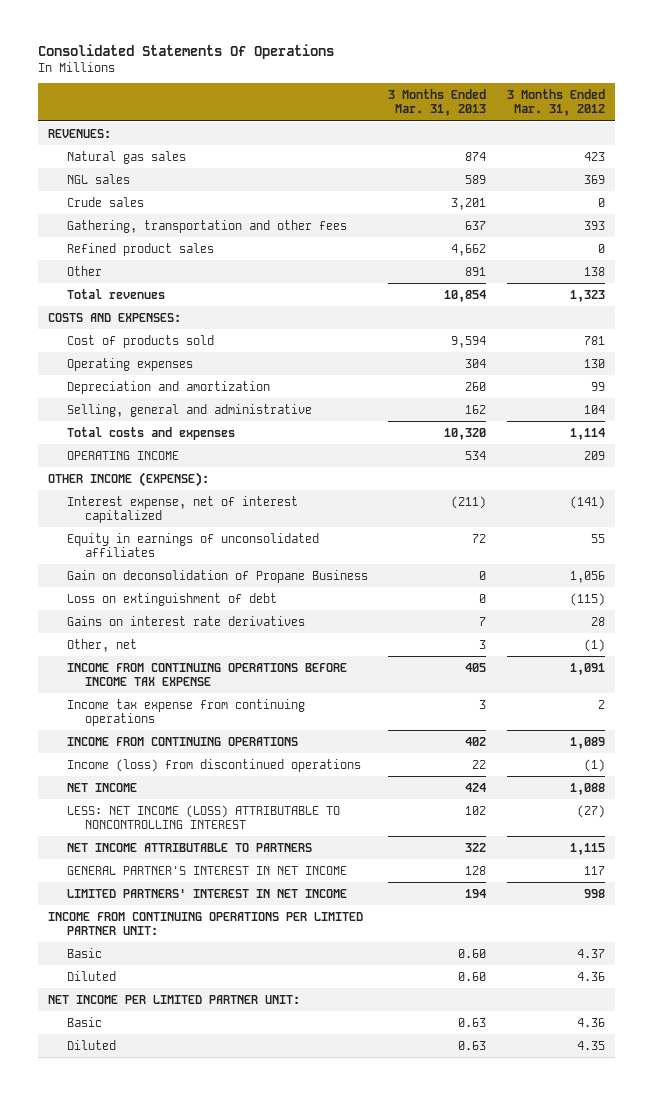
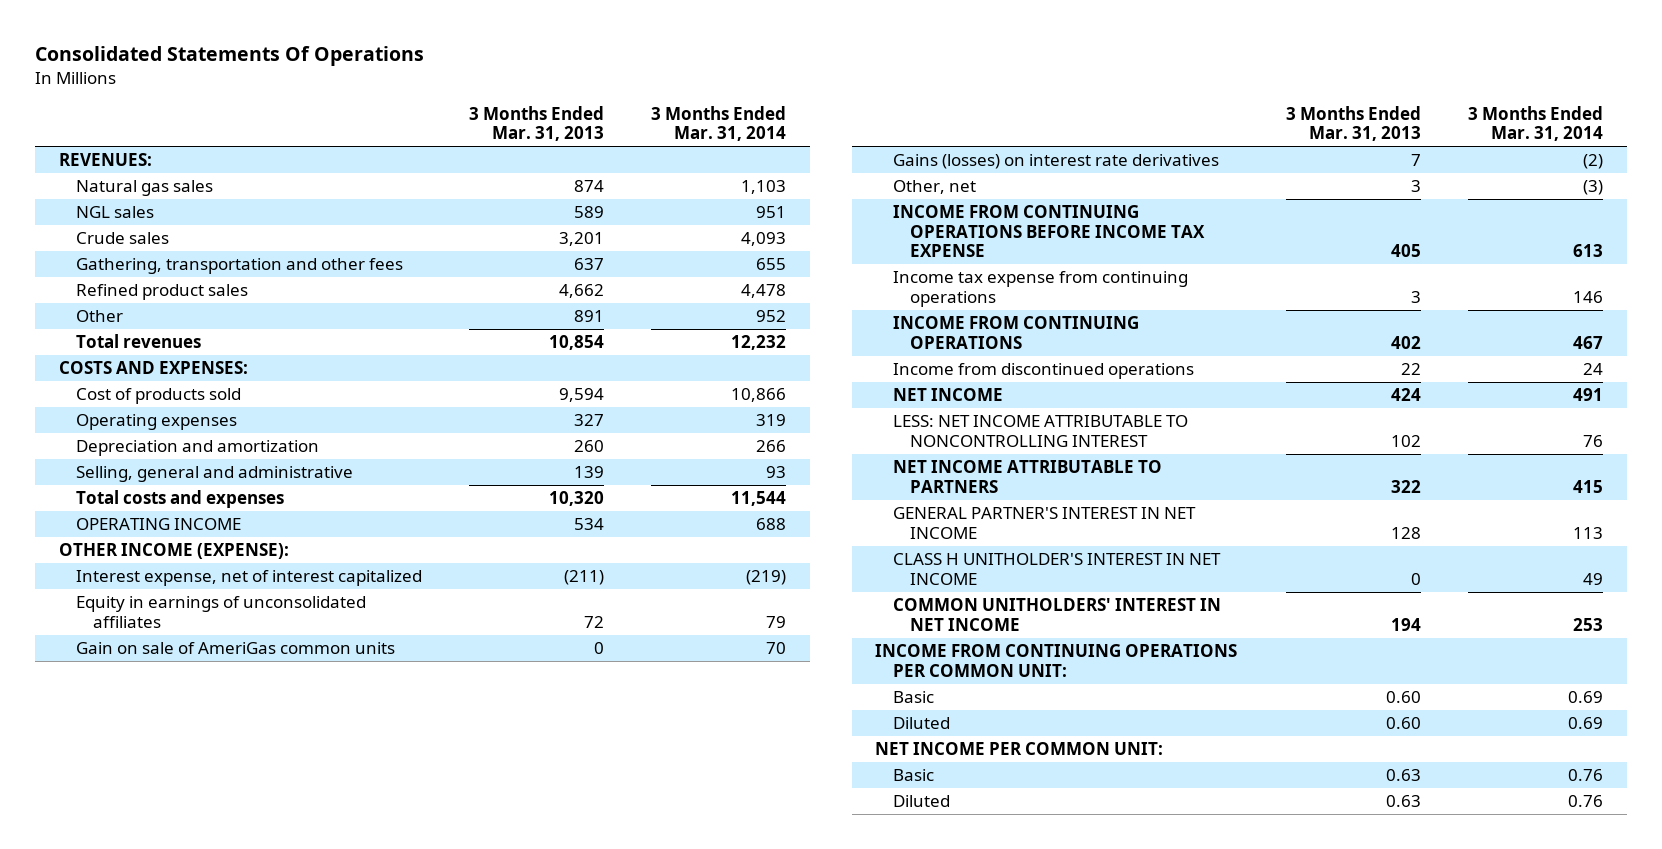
[506,88,605,117] 3 Months Ended Mar. 31, 2012 -> none
none -> [651,105,787,142] 3 Months Ended Mar. 31, 2014
[465,358,487,368] 304 -> [574,414,605,427] 327
[465,404,487,414] 162 -> [574,466,605,479] 139
[66,569,368,583] Gain on deconsolidation of Propane Business -> none
[66,592,277,606] Loss on extinguishment of debt -> none
none -> [75,642,395,655] Gain on sale of AmeriGas common units
[66,615,305,626] Gains on interest rate derivatives -> [892,154,1219,170] Gains (losses) on interest rate derivatives
[66,758,361,772] Income (loss) from discontinued operations -> [892,363,1194,380] Income from discontinued operations
[66,804,340,829] LESS: NET INCOME (LOSS) ATTRIBUTABLE TO NONCONTROLLING INTEREST -> [892,415,1188,447] LESS: NET INCOME ATTRIBUTABLE TO NONCONTROLLING INTEREST
none -> [892,553,1221,585] CLASS H UNITHOLDER'S INTEREST IN NET INCOME
[66,888,347,898] LIMITED PARTNERS' INTEREST IN NET INCOME -> [892,598,1221,631] COMMON UNITHOLDERS' INTEREST IN NET INCOME
[48,911,364,935] INCOME FROM CONTINUING OPERATIONS PER LIMITED PARTNER UNIT: -> [875,644,1238,677] INCOME FROM CONTINUING OPERATIONS PER COMMON UNIT:
[48,994,301,1004] NET INCOME PER LIMITED PARTNER UNIT: -> [875,742,1164,756] NET INCOME PER COMMON UNIT:

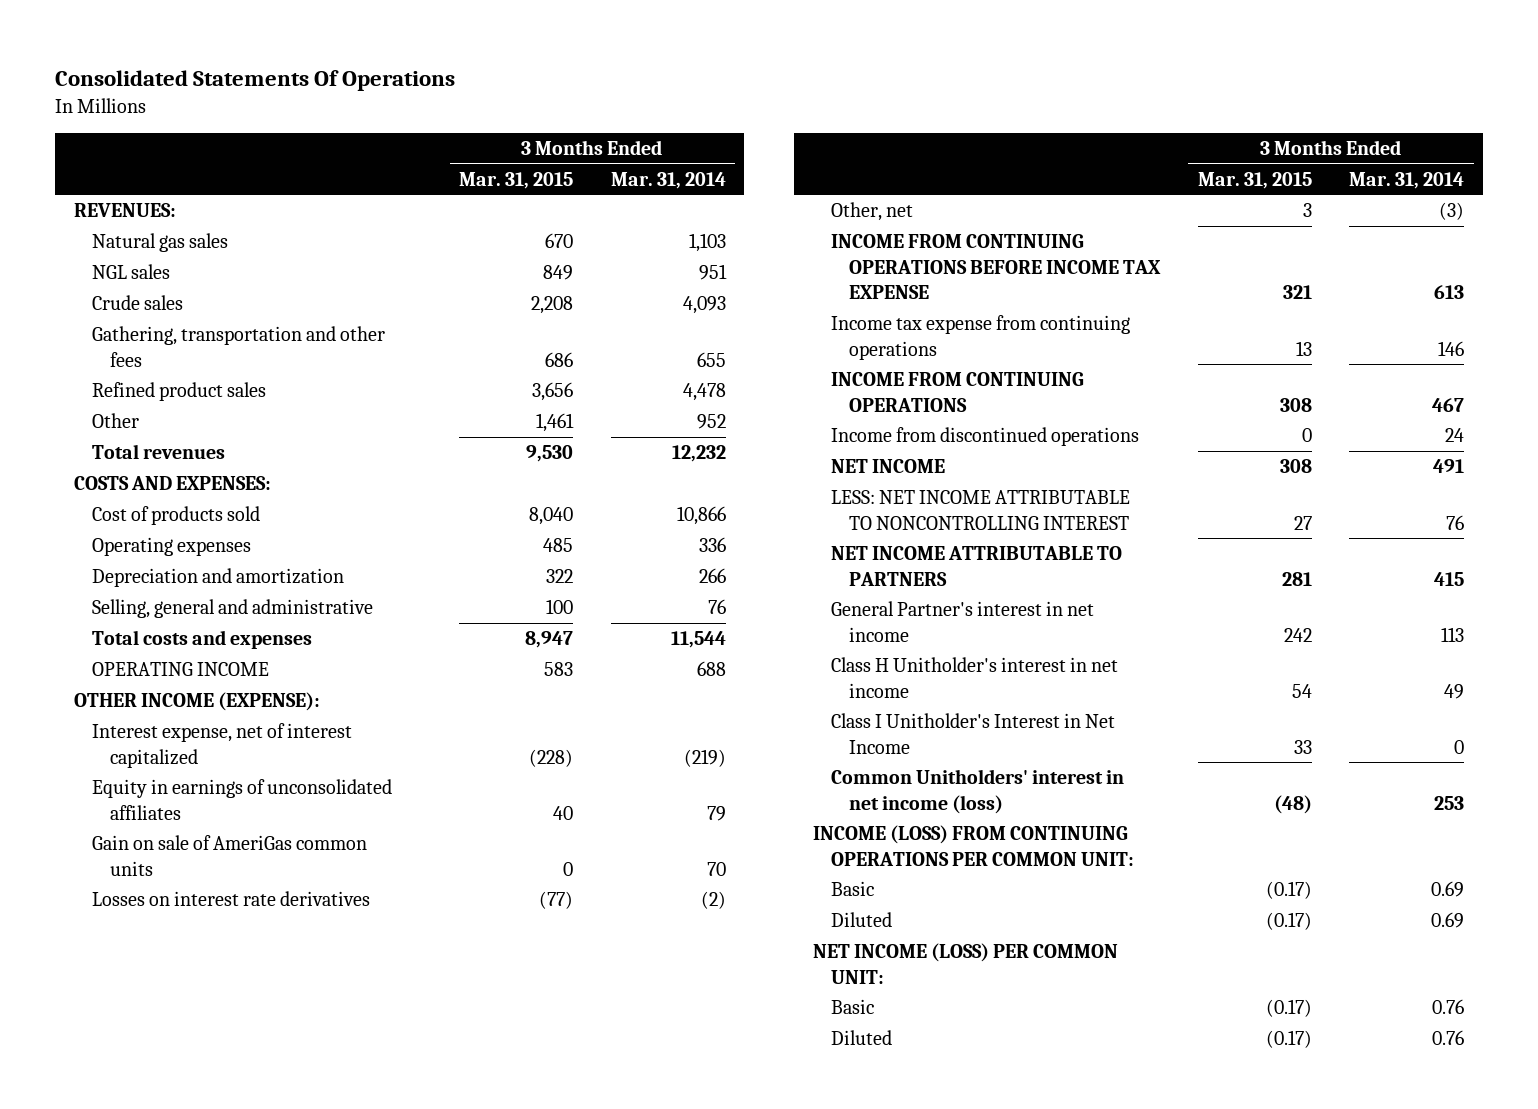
[469,105,605,142] 3 Months Ended Mar. 31, 2013 -> none
none -> [458,171,573,189] Mar. 31, 2015
[756,414,787,427] 319 -> [698,537,726,553] 336
[766,466,787,479] 93 -> [707,599,726,615] 76
[892,154,1219,170] Gains (losses) on interest rate derivatives -> [92,891,371,907] Losses on interest rate derivatives
[892,507,1196,539] GENERAL PARTNER'S INTEREST IN NET INCOME -> [830,601,1094,642] General Partner's interest in net income
[892,553,1221,585] CLASS H UNITHOLDER'S INTEREST IN NET INCOME -> [830,657,1118,698] Class H Unitholder's interest in net income
none -> [830,713,1115,754] Class I Unitholder's Interest in Net Income
[892,598,1221,631] COMMON UNITHOLDERS' INTEREST IN NET INCOME -> [830,769,1124,814] Common Unitholders' interest in net income (loss)
[875,644,1238,677] INCOME FROM CONTINUING OPERATIONS PER COMMON UNIT: -> [812,825,1134,866] INCOME (LOSS) FROM CONTINUING OPERATIONS PER COMMON UNIT:
[875,742,1164,756] NET INCOME PER COMMON UNIT: -> [812,943,1118,984] NET INCOME (LOSS) PER COMMON UNIT:

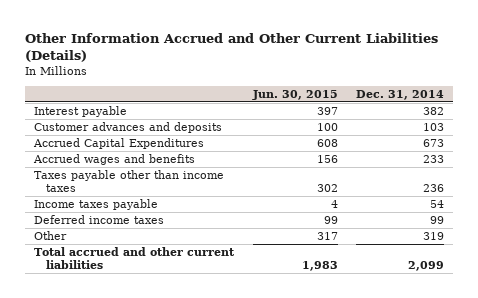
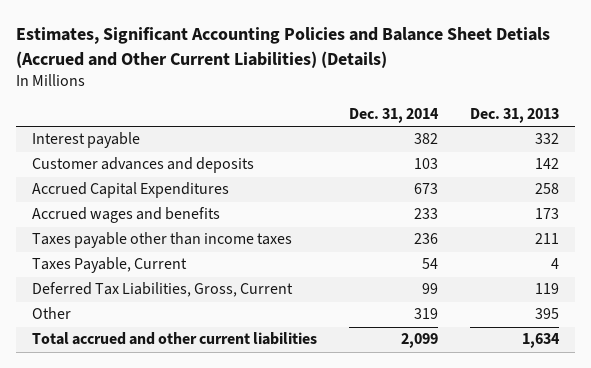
[25,32,439,62] Other Information Accrued and Other Current Liabilities (Details) -> [15,27,550,68] Estimates, Significant Accounting Policies and Balance Sheet Detials (Accrued and Other Current Liabilities) (Details)
[251,89,338,100] Jun. 30, 2015 -> none
none -> [470,108,560,124] Dec. 31, 2013
[34,215,165,225] Deferred income taxes -> none
[34,199,159,211] Income taxes payable -> [31,257,187,274] Taxes Payable, Current
none -> [31,282,293,298] Deferred Tax Liabilities, Gross, Current

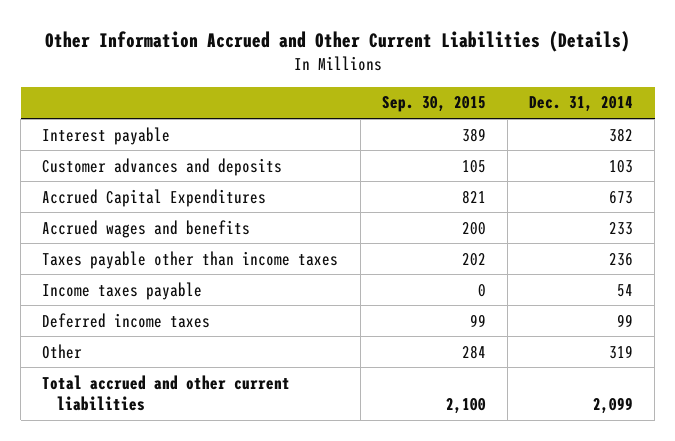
[15,27,550,68] Estimates, Significant Accounting Policies and Balance Sheet Detials (Accrued and Other Current Liabilities) (Details) -> [44,31,630,53] Other Information Accrued and Other Current Liabilities (Details)
[470,108,560,124] Dec. 31, 2013 -> none
none -> [381,96,486,113] Sep. 30, 2015
[31,282,293,298] Deferred Tax Liabilities, Gross, Current -> none
[31,257,187,274] Taxes Payable, Current -> [42,281,203,300] Income taxes payable
none -> [42,312,211,328] Deferred income taxes

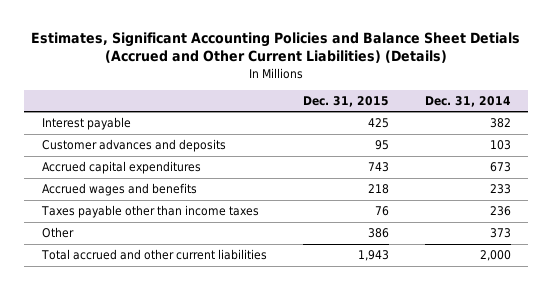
[44,31,630,53] Other Information Accrued and Other Current Liabilities (Details) -> [31,31,521,64] Estimates, Significant Accounting Policies and Balance Sheet Detials (Accrued and Other Current Liabilities) (Details)
[381,96,486,113] Sep. 30, 2015 -> none
none -> [302,95,389,107] Dec. 31, 2015
[42,188,267,207] Accrued Capital Expenditures -> [42,161,202,175] Accrued capital expenditures
[42,281,203,300] Income taxes payable -> none
[42,312,211,328] Deferred income taxes -> none
[608,344,633,359] 319 -> [489,228,511,239] 373
[592,397,633,415] 2,099 -> [479,250,511,262] 2,000

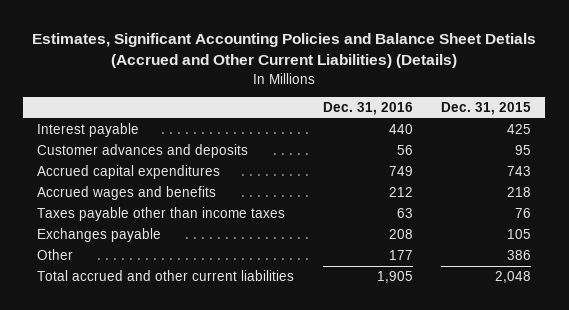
[424,95,511,107] Dec. 31, 2014 -> none
none -> [322,102,413,116] Dec. 31, 2016
none -> [37,227,162,242] Exchanges payable
[357,250,389,262] 1,943 -> [495,270,532,283] 2,048

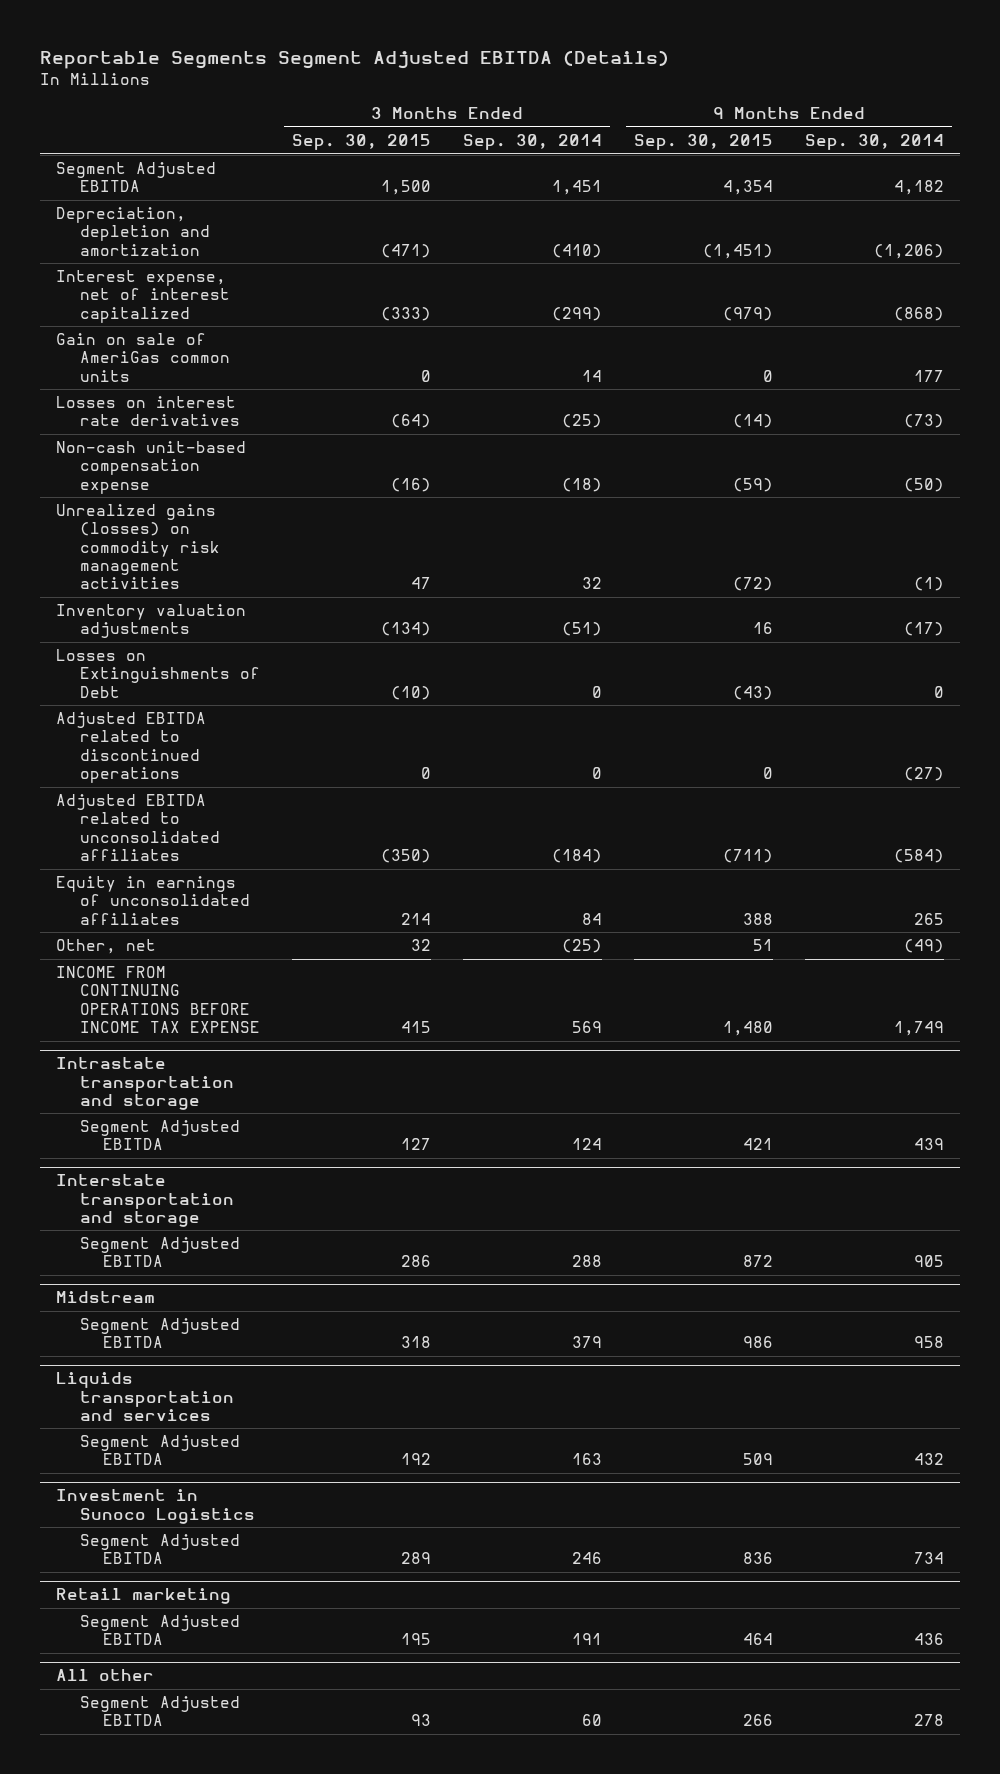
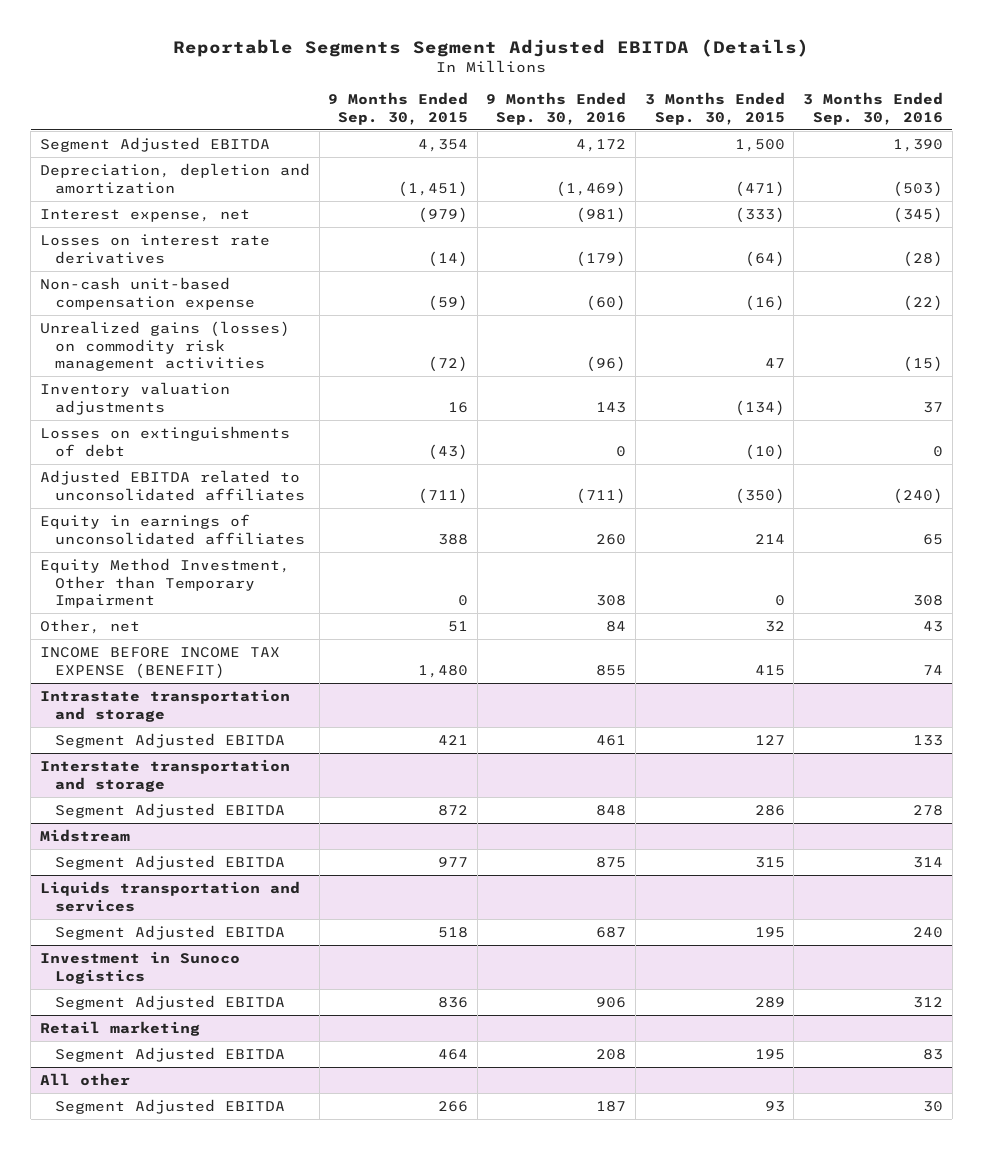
[462,133,602,150] Sep. 30, 2014 -> none
[804,133,944,150] Sep. 30, 2014 -> none
none -> [486,92,627,125] 9 Months Ended Sep. 30, 2016
none -> [802,92,943,125] 3 Months Ended Sep. 30, 2016
[56,333,230,382] Gain on sale of AmeriGas common units -> none
[56,270,230,323] Interest expense, net of interest capitalized -> [40,208,251,222] Interest expense, net
[56,712,207,783] Adjusted EBITDA related to discontinued operations -> none
[56,649,260,698] Losses on Extinguishments of Debt -> [40,425,291,457] Losses on extinguishments of debt
none -> [40,557,291,609] Equity Method Investment, Other than Temporary Impairment
[56,966,260,1033] INCOME FROM CONTINUING OPERATIONS BEFORE INCOME TAX EXPENSE -> [40,646,281,679] INCOME BEFORE INCOME TAX EXPENSE (BENEFIT)
[400,1336,431,1349] 318 -> [754,856,785,868] 315
[742,1336,773,1349] 986 -> [438,856,469,867] 977
[400,1453,431,1466] 192 -> [754,926,785,938] 195
[742,1453,773,1466] 509 -> [438,926,469,938] 518

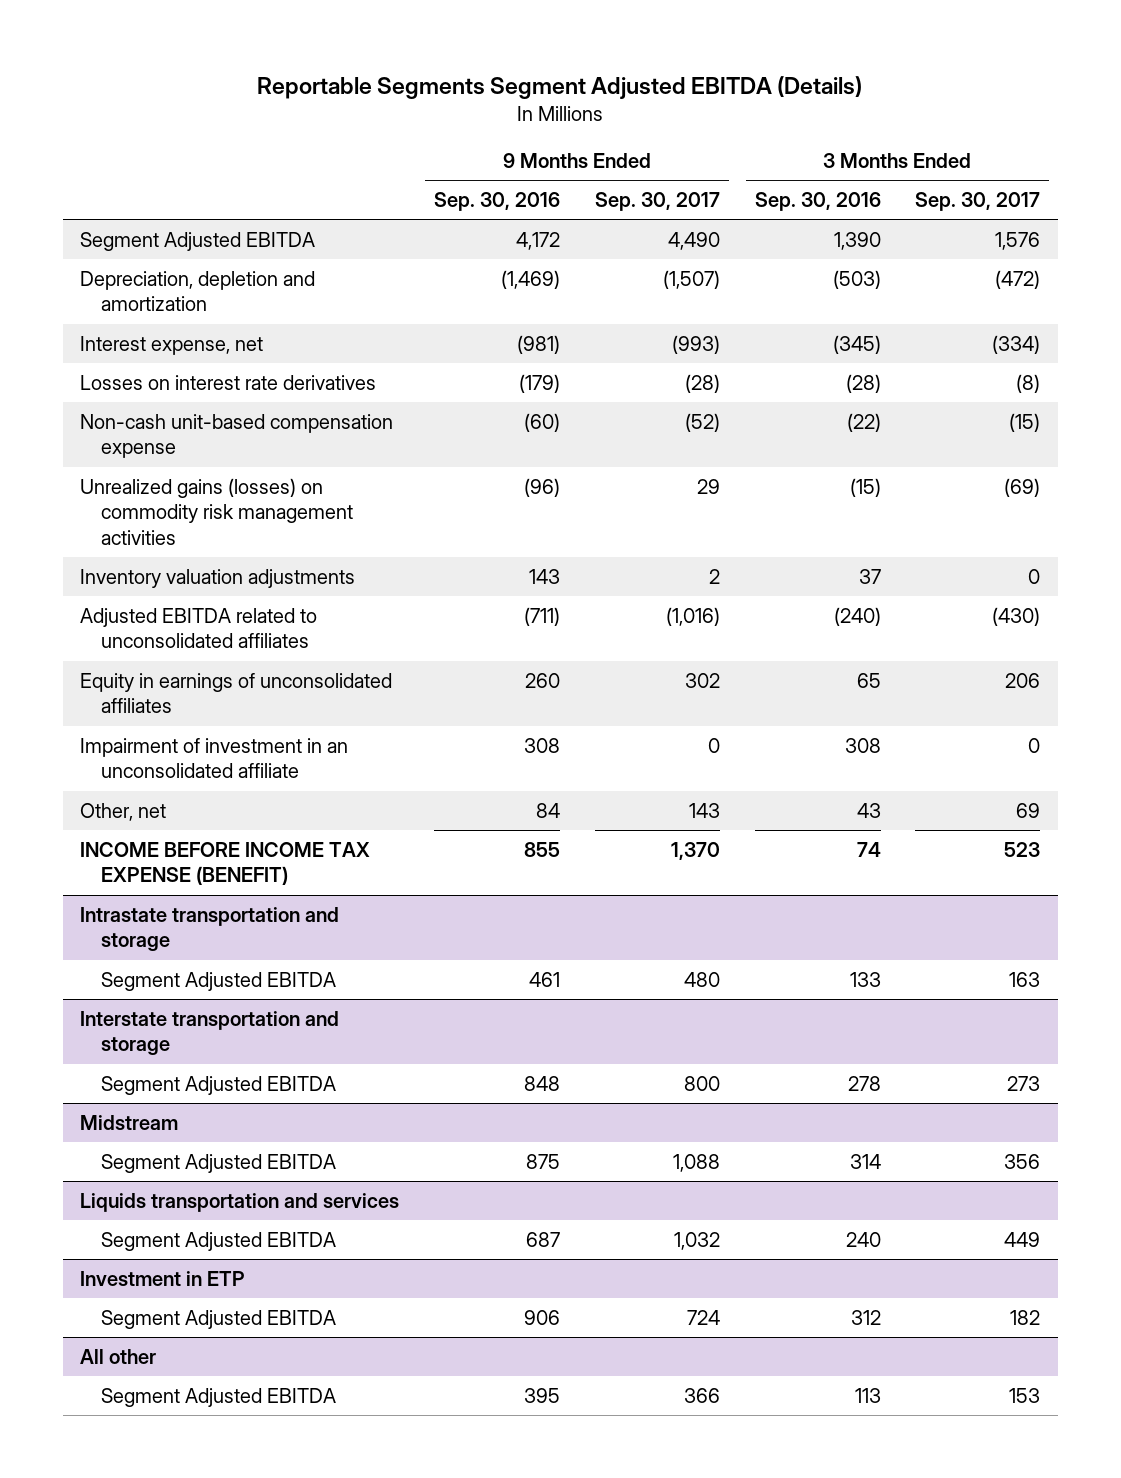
[328,92,469,125] 9 Months Ended Sep. 30, 2015 -> none
[644,92,785,125] 3 Months Ended Sep. 30, 2015 -> none
none -> [594,192,720,212] Sep. 30, 2017
none -> [915,192,1041,212] Sep. 30, 2017
[40,425,291,457] Losses on extinguishments of debt -> none
[40,557,291,609] Equity Method Investment, Other than Temporary Impairment -> [80,737,349,779] Impairment of investment in an unconsolidated affiliate
[40,950,241,984] Investment in Sunoco Logistics -> none
none -> [80,1270,246,1286] Investment in ETP
[40,1020,201,1036] Retail marketing -> none
[55,1046,286,1062] Segment Adjusted EBITDA -> none
[596,1100,627,1112] 187 -> [524,1387,561,1403] 395
[922,1100,943,1112] 30 -> [854,1387,881,1403] 113

